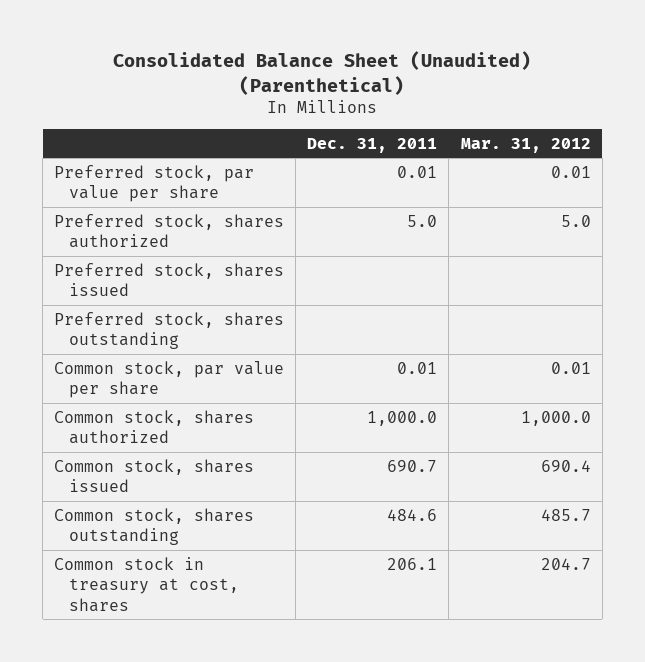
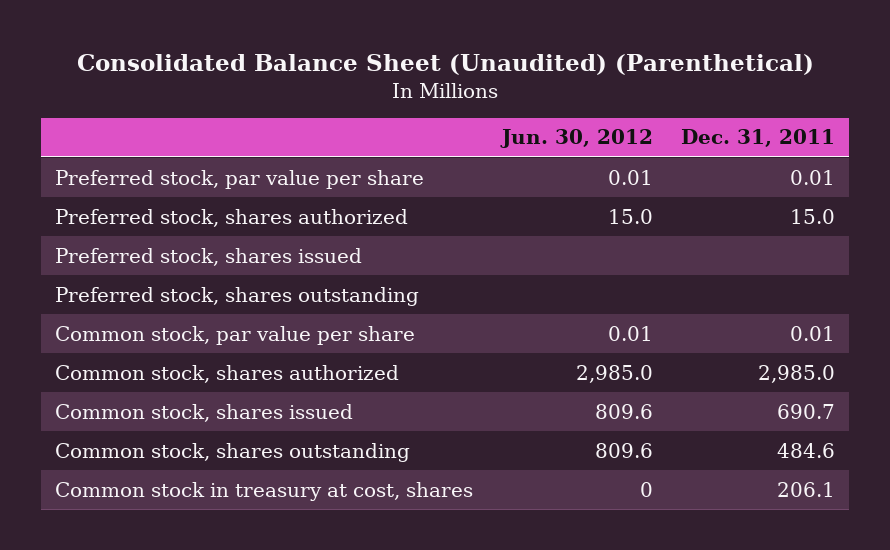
[460,137,591,153] Mar. 31, 2012 -> none
none -> [499,129,653,149] Jun. 30, 2012
[407,214,438,227] 5.0 -> [790,208,836,224] 15.0
[367,410,438,426] 1,000.0 -> [758,364,836,383] 2,985.0

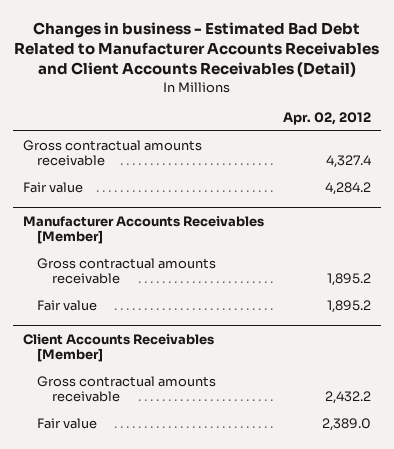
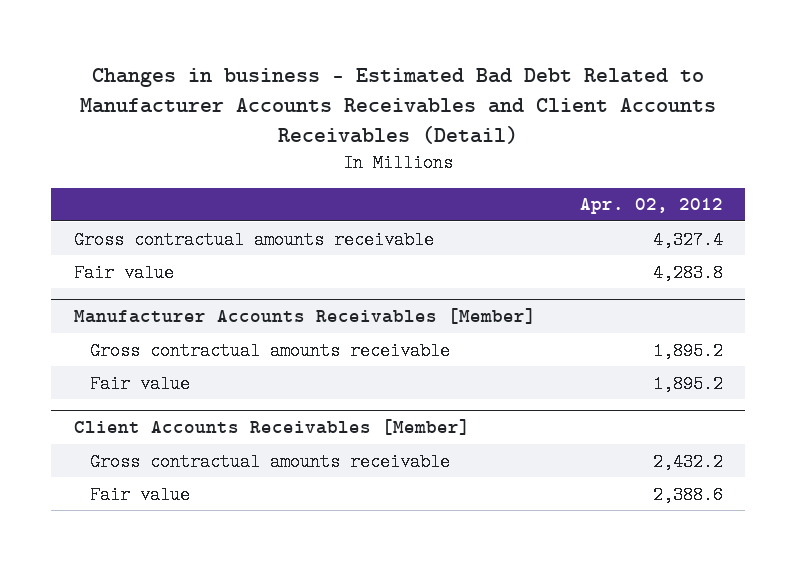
[325,181,372,195] 4,284.2 -> [652,263,723,282] 4,283.8
[322,417,372,431] 2,389.0 -> [652,485,723,504] 2,388.6

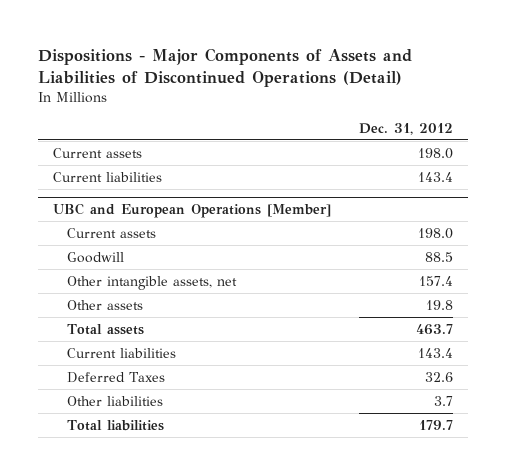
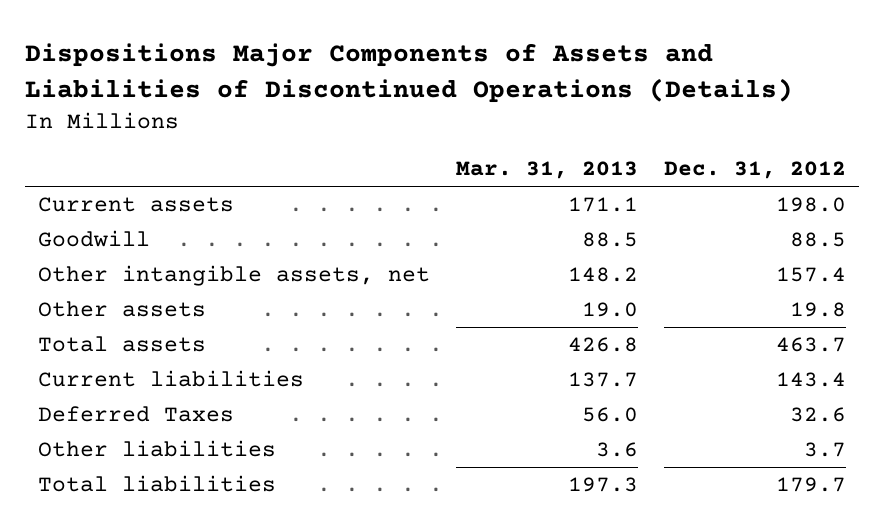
[38,47,413,87] Dispositions - Major Components of Assets and Liabilities of Discontinued Operations (Detail) -> [25,43,794,104] Dispositions Major Components of Assets and Liabilities of Discontinued Operations (Details)
none -> [455,161,638,180] Mar. 31, 2013
[52,171,162,182] Current liabilities -> none
[52,203,331,219] UBC and European Operations [Member] -> none
[66,227,156,238] Current assets -> none

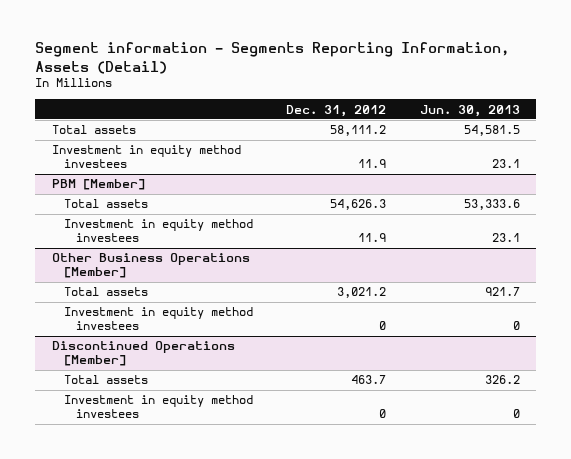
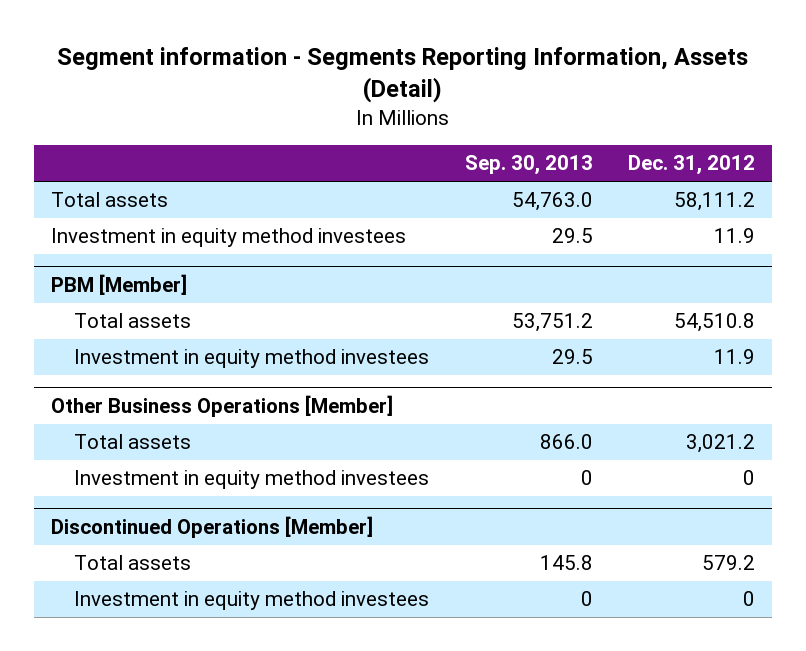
[419,104,520,117] Jun. 30, 2013 -> none
none -> [464,155,593,176] Sep. 30, 2013
[330,199,387,211] 54,626.3 -> [673,313,755,333] 54,510.8
[351,375,387,385] 463.7 -> [701,555,755,571] 579.2

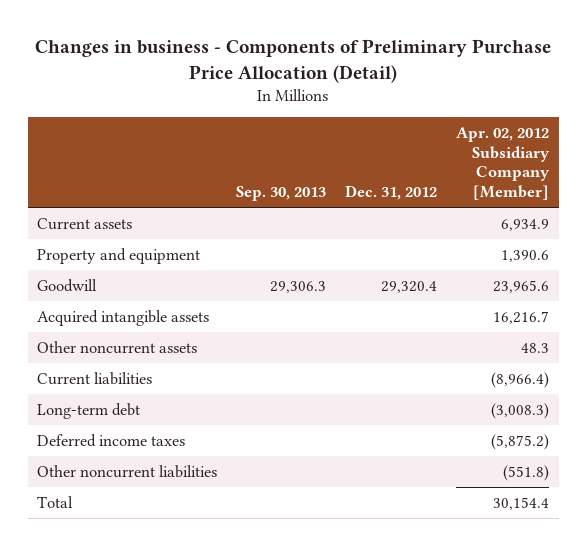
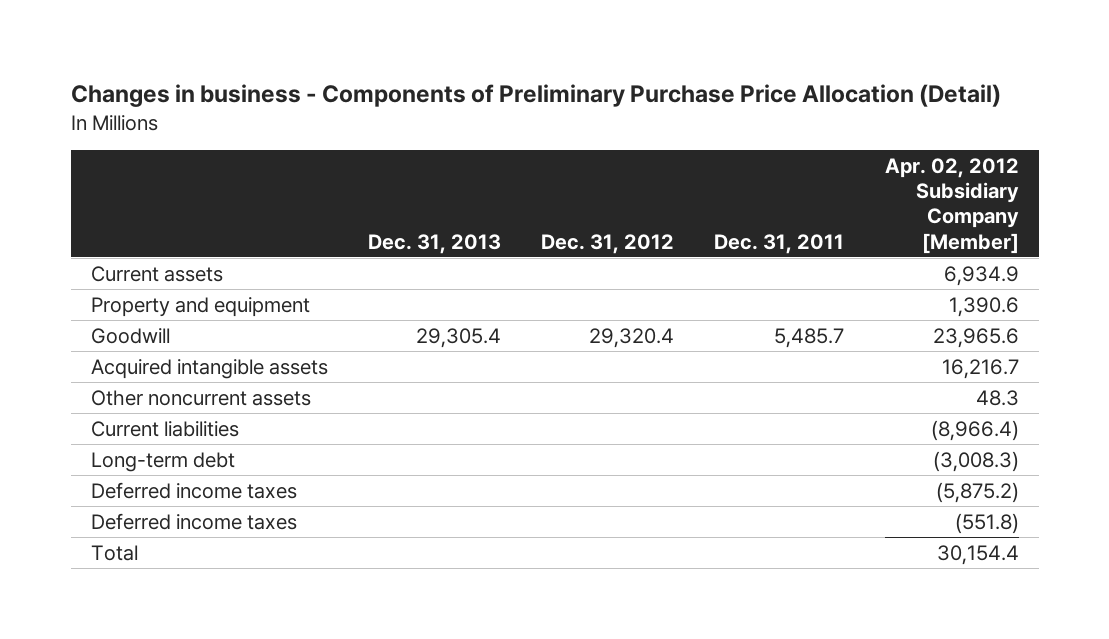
[236,185,327,201] Sep. 30, 2013 -> none
none -> [367,233,501,254] Dec. 31, 2013
none -> [714,233,845,254] Dec. 31, 2011
[37,464,218,478] Other noncurrent liabilities -> [90,512,297,530] Deferred income taxes

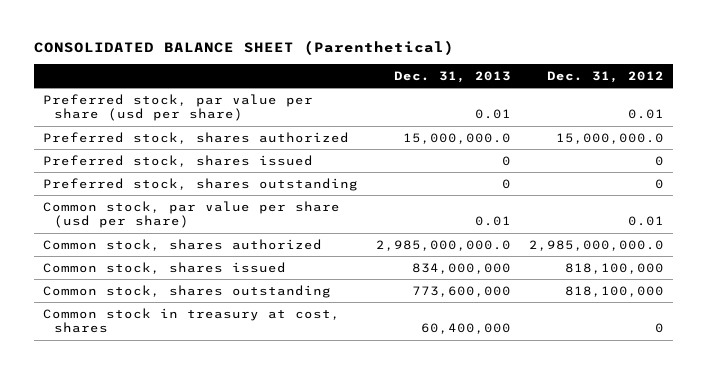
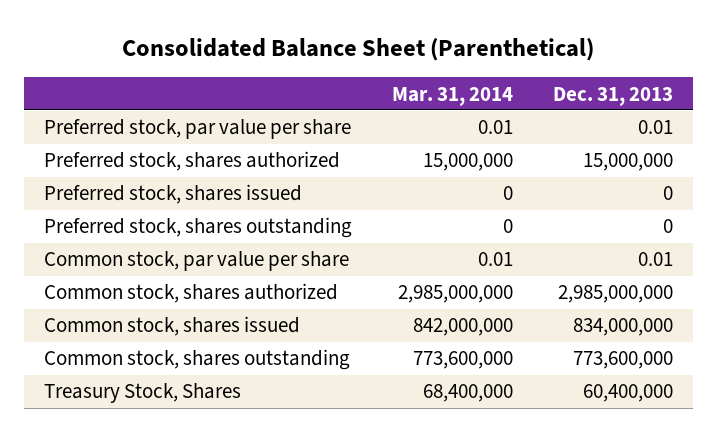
[33,40,454,56] CONSOLIDATED BALANCE SHEET (Parenthetical) -> [122,38,595,62] Consolidated Balance Sheet (Parenthetical)
[546,70,664,83] Dec. 31, 2012 -> none
none -> [391,86,513,106] Mar. 31, 2014
[42,93,313,122] Preferred stock, par value per share (usd per share) -> [43,119,351,140] Preferred stock, par value per share
[402,132,511,144] 15,000,000.0 -> [582,153,673,172] 15,000,000
[42,200,340,229] Common stock, par value per share (usd per share) -> [43,251,349,272] Common stock, par value per share
[375,239,511,251] 2,985,000,000.0 -> [557,285,673,304] 2,985,000,000
[42,307,340,334] Common stock in treasury at cost, shares -> [43,383,241,404] Treasury Stock, Shares

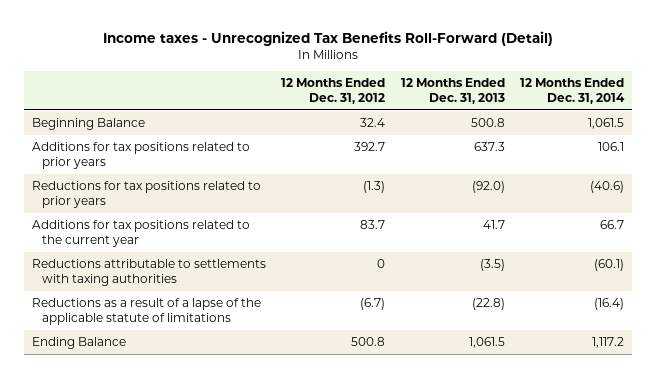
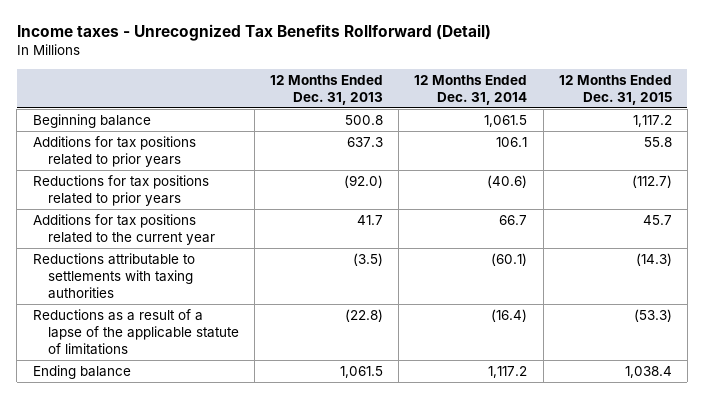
[103,30,554,46] Income taxes - Unrecognized Tax Benefits Roll-Forward (Detail) -> [16,24,491,42] Income taxes - Unrecognized Tax Benefits Rollforward (Detail)
[281,77,386,104] 12 Months Ended Dec. 31, 2012 -> none
none -> [558,74,672,105] 12 Months Ended Dec. 31, 2015
[32,118,146,131] Beginning Balance -> [32,113,151,128] Beginning balance
[32,337,127,350] Ending Balance -> [32,364,131,379] Ending balance

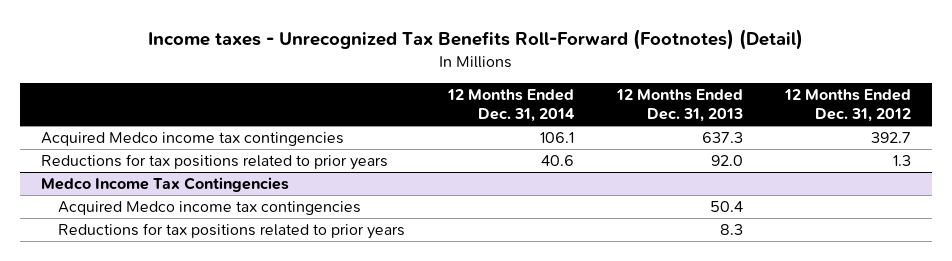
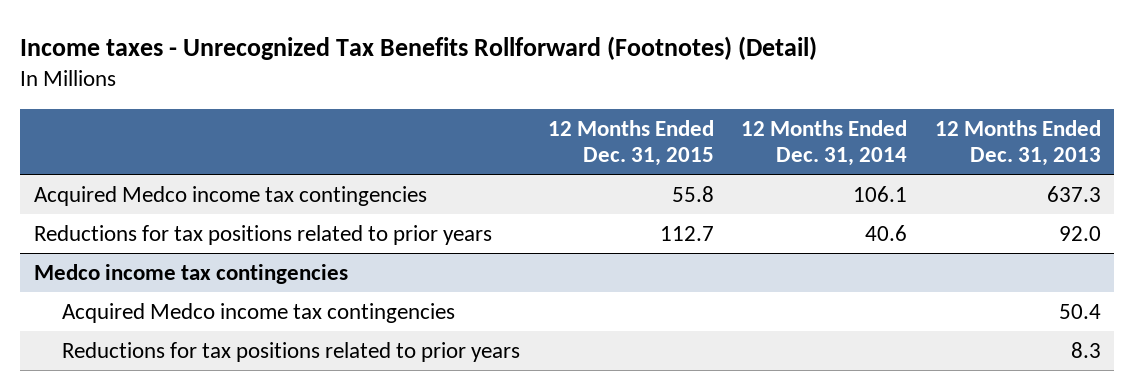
[148,28,804,50] Income taxes - Unrecognized Tax Benefits Roll-Forward (Footnotes) (Detail) -> [20,35,818,60] Income taxes - Unrecognized Tax Benefits Rollforward (Footnotes) (Detail)
[784,88,912,122] 12 Months Ended Dec. 31, 2012 -> none
none -> [547,119,714,167] 12 Months Ended Dec. 31, 2015
[41,177,290,193] Medco Income Tax Contingencies -> [34,263,349,284] Medco income tax contingencies

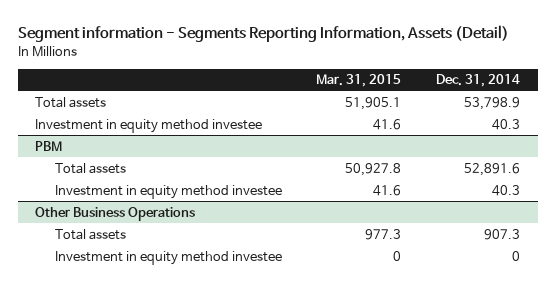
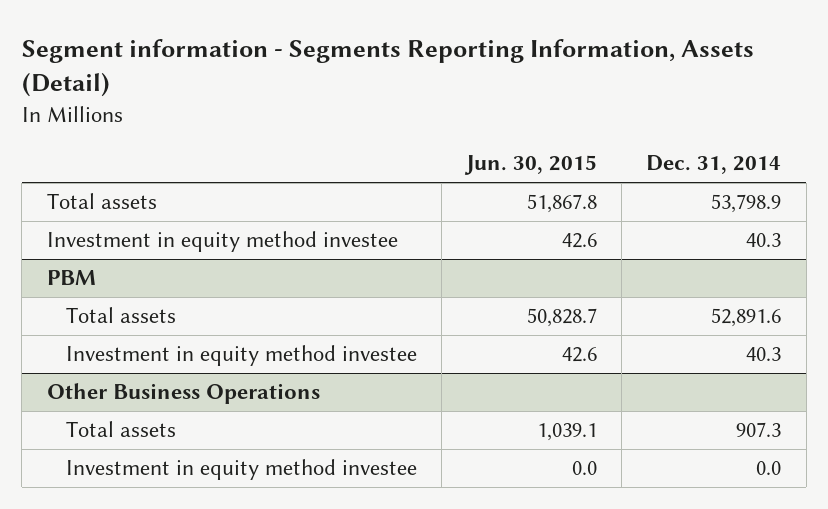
[316,74,402,88] Mar. 31, 2015 -> none
none -> [463,155,597,176] Jun. 30, 2015
[512,250,521,261] 0 -> [756,461,782,476] 0.0

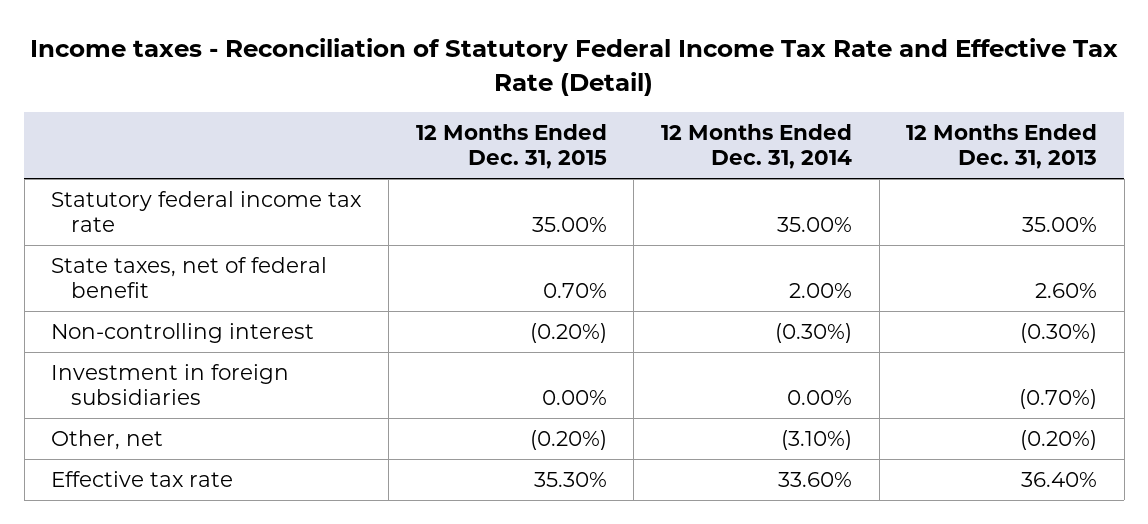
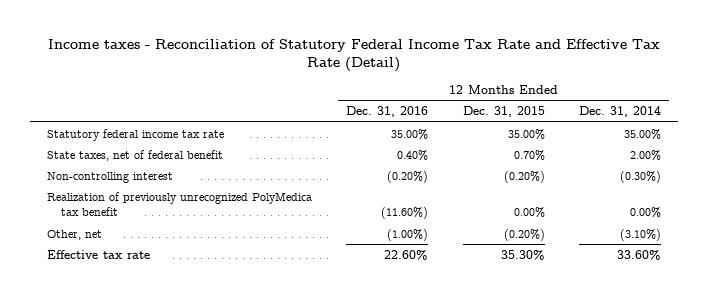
[906,124,1098,170] 12 Months Ended Dec. 31, 2013 -> none
none -> [346,106,429,118] Dec. 31, 2016
[51,364,290,406] Investment in foreign subsidiaries -> none
none -> [47,191,313,217] Realization of previously unrecognized PolyMedica tax benefit

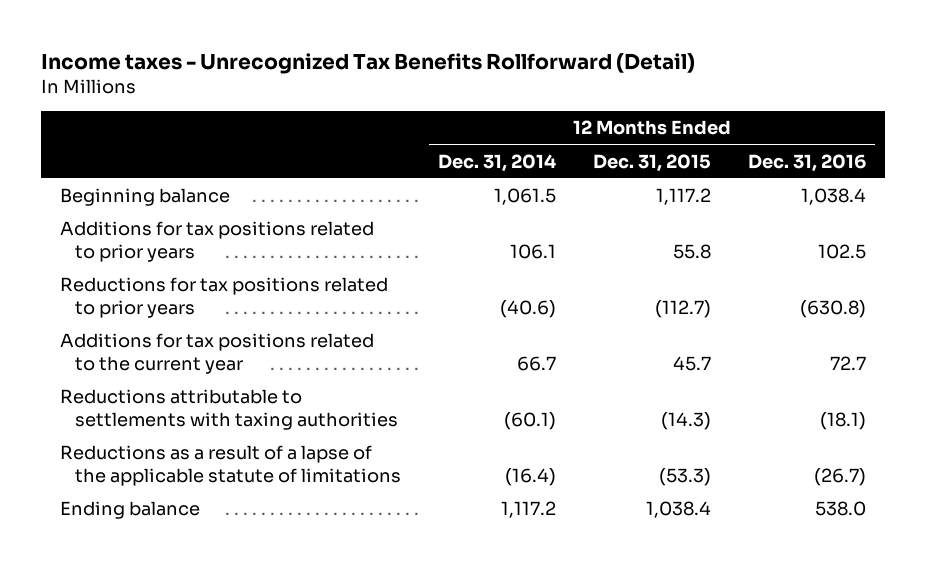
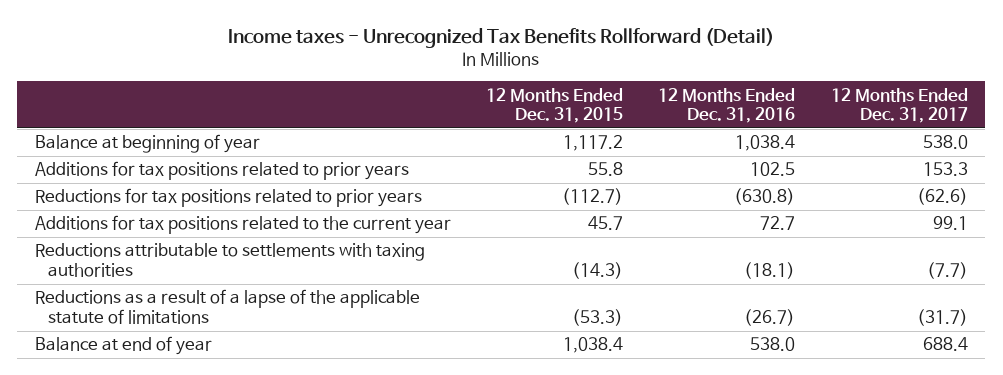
[437,153,556,172] Dec. 31, 2014 -> none
none -> [830,87,968,124] 12 Months Ended Dec. 31, 2017
[59,188,230,207] Beginning balance -> [35,134,261,154] Balance at beginning of year
[59,501,200,520] Ending balance -> [35,336,213,356] Balance at end of year

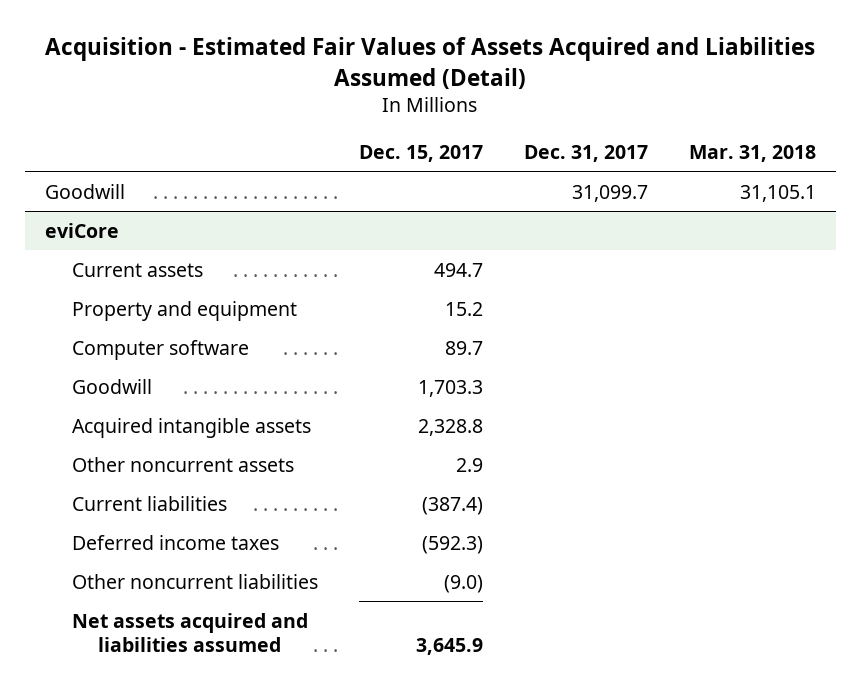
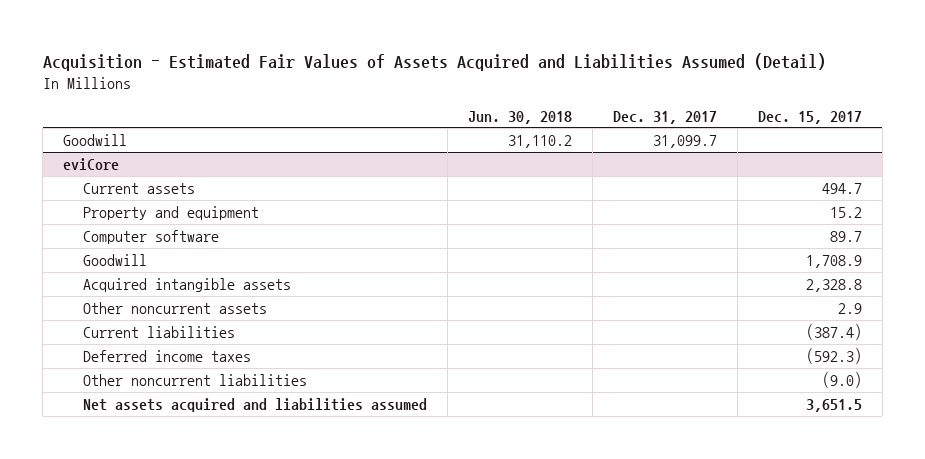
[688,144,816,162] Mar. 31, 2018 -> none
none -> [467,110,572,124] Jun. 30, 2018
[417,379,483,397] 1,703.3 -> [805,254,862,268] 1,708.9
[415,638,483,656] 3,645.9 -> [805,398,862,412] 3,651.5

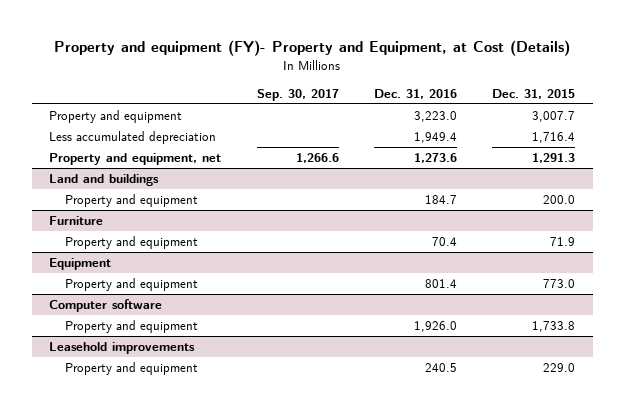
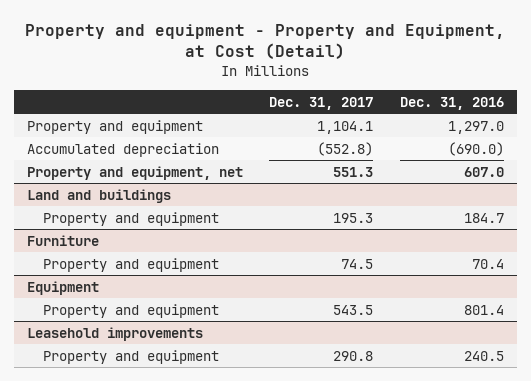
[54,39,571,56] Property and equipment (FY)- Property and Equipment, at Cost (Details) -> [25,23,506,60] Property and equipment - Property and Equipment, at Cost (Detail)
[256,88,339,101] Sep. 30, 2017 -> none
[492,88,576,99] Dec. 31, 2015 -> none
none -> [269,96,374,110] Dec. 31, 2017
[413,111,457,123] 3,223.0 -> [447,120,504,134] 1,297.0
[49,131,217,145] Less accumulated depreciation -> [26,142,219,157] Accumulated depreciation
[413,132,457,144] 1,949.4 -> [447,141,504,156] (690.0)
[413,153,457,164] 1,273.6 -> [463,166,504,177] 607.0
[49,299,163,313] Computer software -> none
[65,320,199,334] Property and equipment -> none

